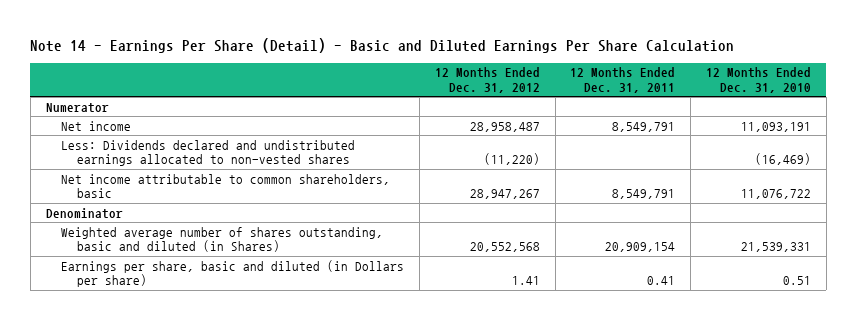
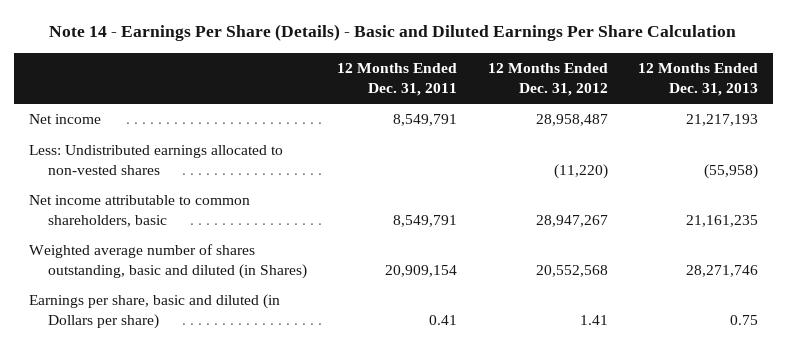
[30,38,735,54] Note 14 - Earnings Per Share (Detail) - Basic and Diluted Earnings Per Share Calculation -> [49,24,737,42] Note 14 - Earnings Per Share (Details) - Basic and Diluted Earnings Per Share Calculation
[705,67,811,93] 12 Months Ended Dec. 31, 2010 -> none
none -> [638,63,759,96] 12 Months Ended Dec. 31, 2013
[45,102,109,113] Numerator -> none
[61,139,356,167] Less: Dividends declared and undistributed earnings allocated to non-vested shares -> [28,145,283,175] Less: Undistributed earnings allocated to non-vested shares
[45,207,123,219] Denominator -> none

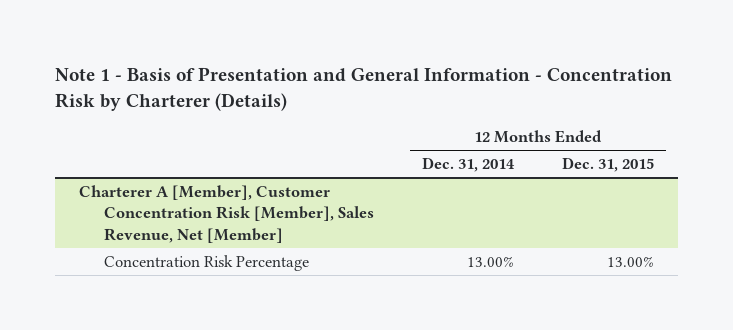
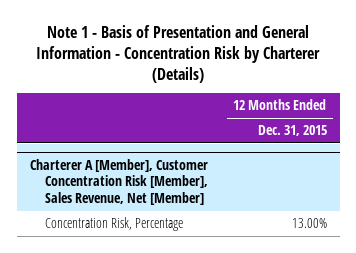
[421,157,515,173] Dec. 31, 2014 -> none
[104,254,310,271] Concentration Risk Percentage -> [44,217,183,232] Concentration Risk, Percentage

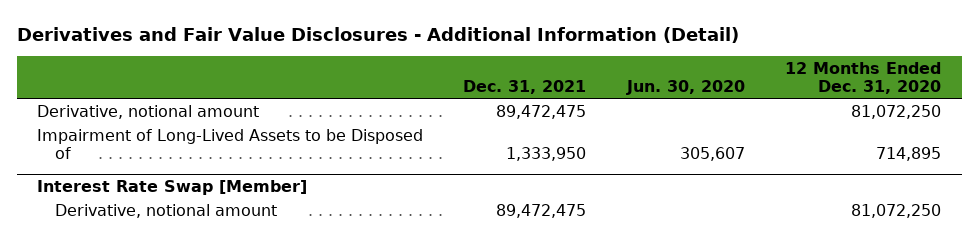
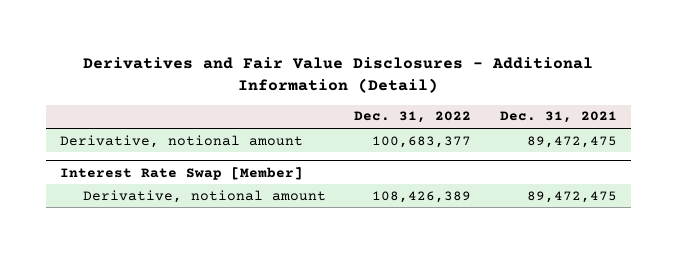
[625,79,745,95] Jun. 30, 2020 -> none
[785,61,942,94] 12 Months Ended Dec. 31, 2020 -> none
none -> [354,111,472,124] Dec. 31, 2022
[36,128,423,159] Impairment of Long-Lived Assets to be Disposed of -> none

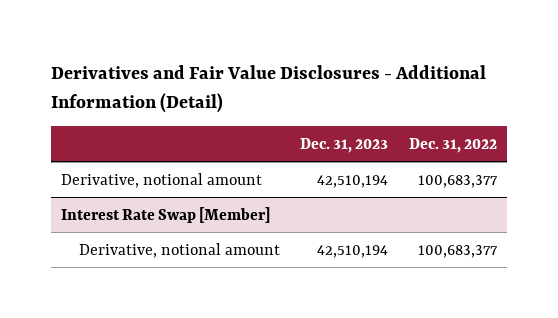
[499,111,617,124] Dec. 31, 2021 -> none
none -> [300,137,389,153] Dec. 31, 2023
[372,190,472,203] 108,426,389 -> [417,244,498,258] 100,683,377

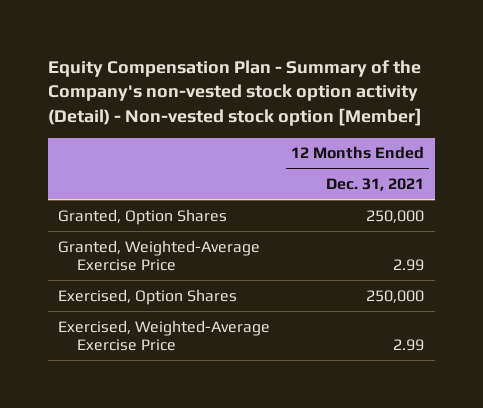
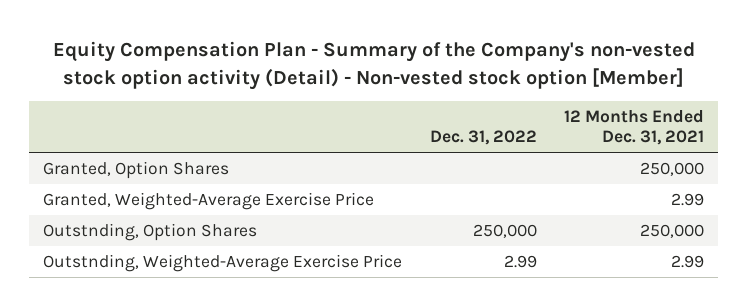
none -> [429,130,537,146] Dec. 31, 2022
[58,288,238,305] Exercised, Option Shares -> [42,223,257,242] Outstnding, Option Shares
[58,319,271,352] Exercised, Weighted-Average Exercise Price -> [42,254,402,273] Outstnding, Weighted-Average Exercise Price

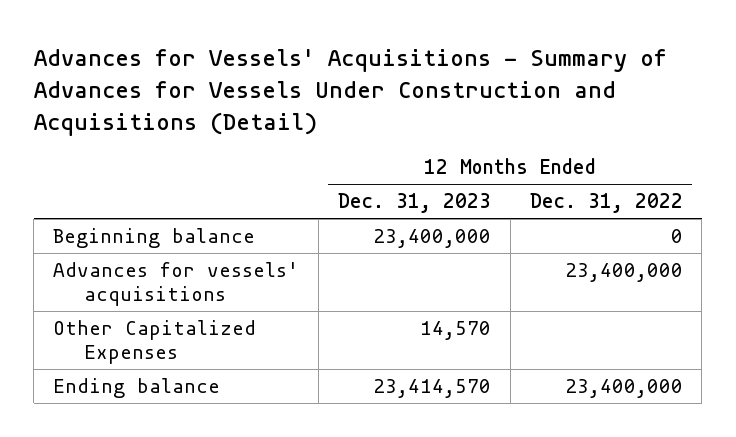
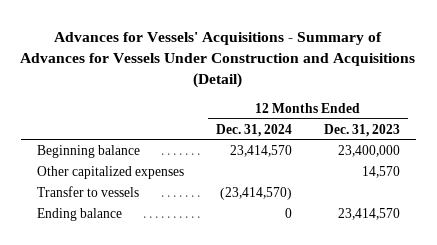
[529,193,683,214] Dec. 31, 2022 -> none
none -> [215,123,292,137] Dec. 31, 2024
[53,262,300,306] Advances for vessels' acquisitions -> none
[53,320,257,364] Other Capitalized Expenses -> [36,165,184,179] Other capitalized expenses
none -> [36,185,139,197] Transfer to vessels

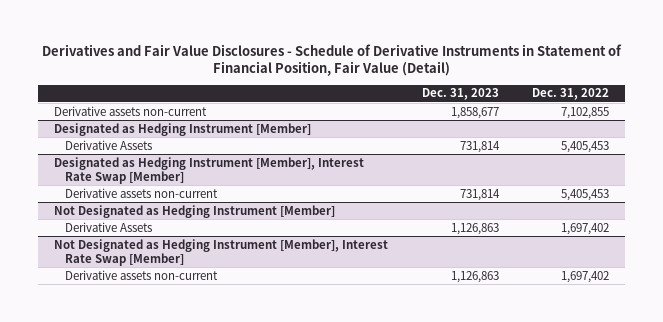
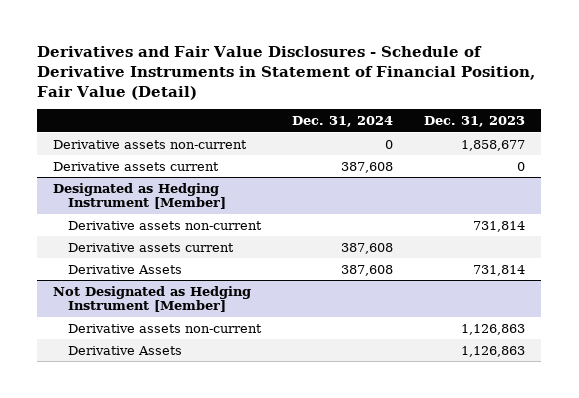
[531,88,609,101] Dec. 31, 2022 -> none
none -> [291,116,393,128] Dec. 31, 2024
none -> [53,161,220,171] Derivative assets current
[54,156,365,184] Designated as Hedging Instrument [Member], Interest Rate Swap [Member] -> none
none -> [67,242,234,252] Derivative assets current
[65,139,153,150] Derivative Assets -> [67,264,182,274] Derivative Assets
[54,238,389,266] Not Designated as Hedging Instrument [Member], Interest Rate Swap [Member] -> none
[65,221,153,232] Derivative Assets -> [67,345,182,355] Derivative Assets

